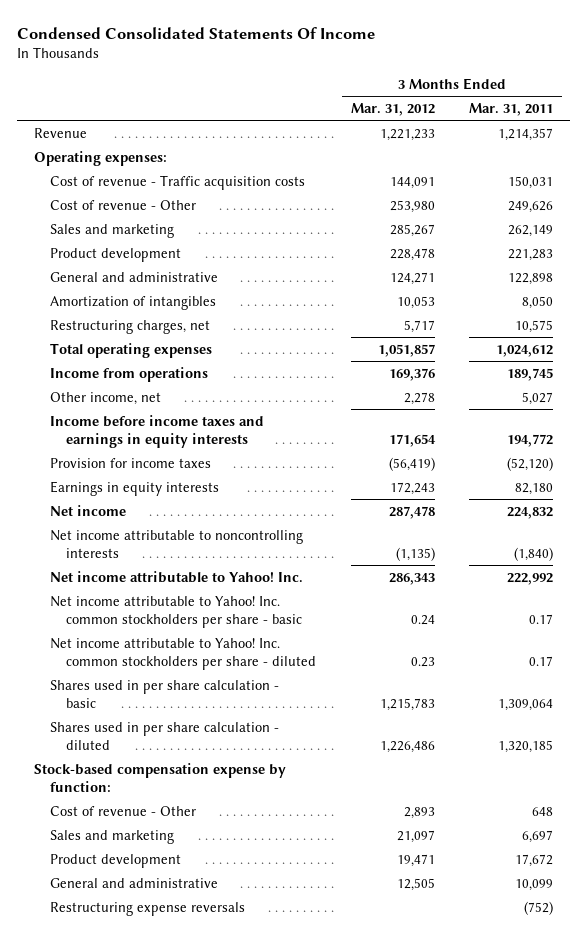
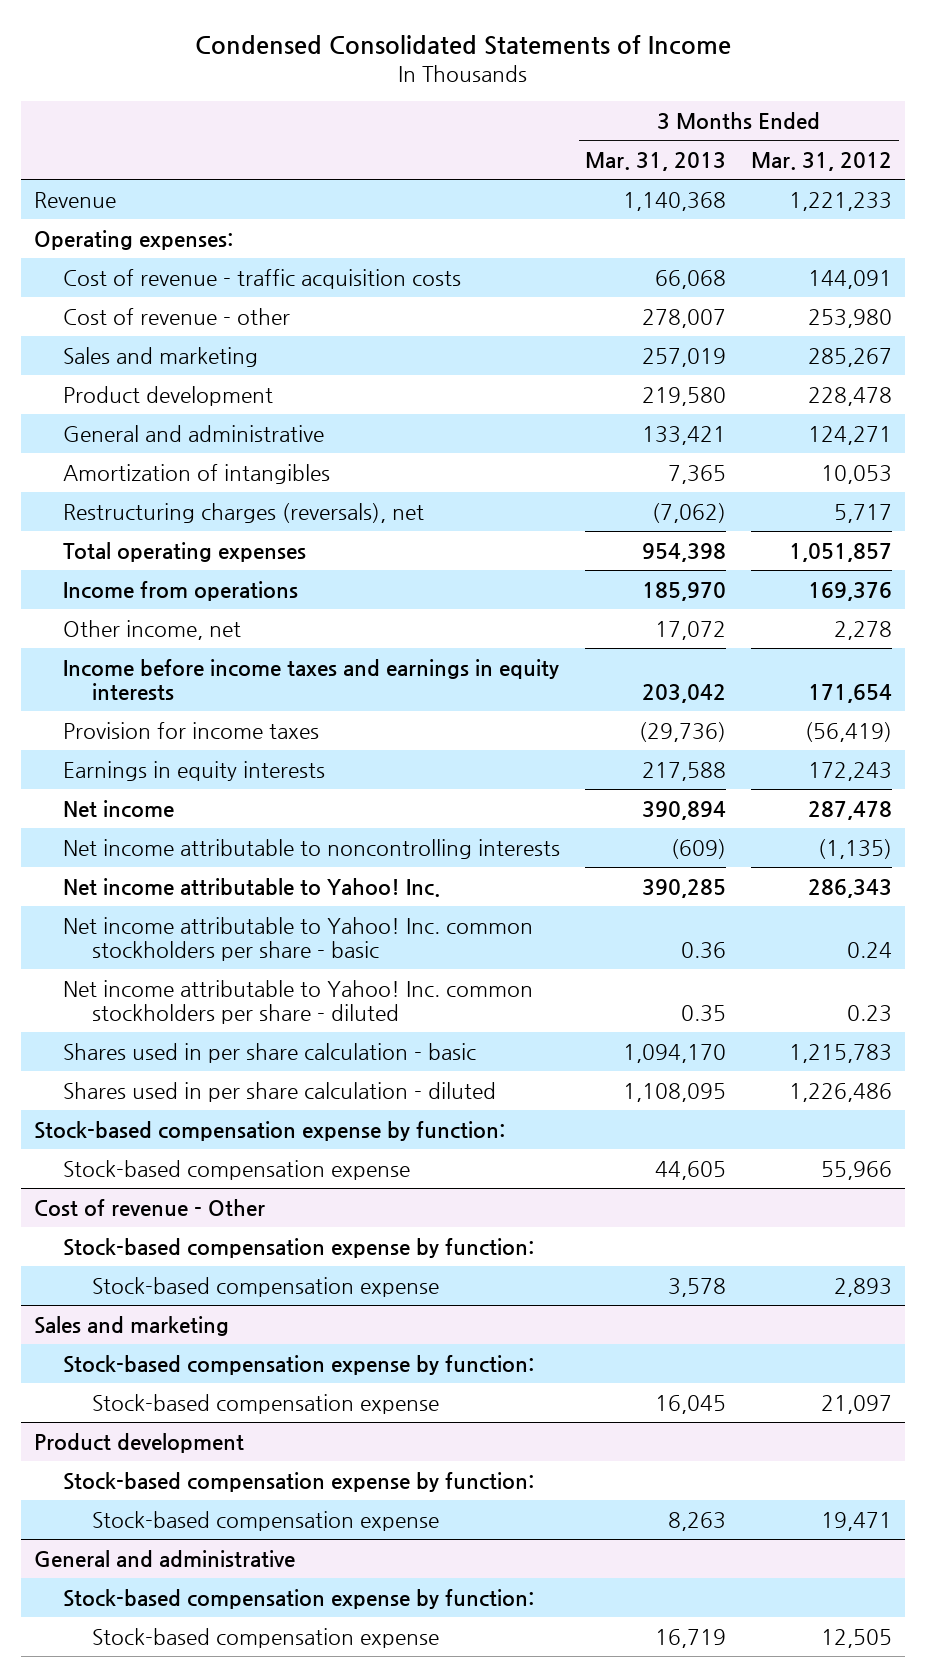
[16,26,375,39] Condensed Consolidated Statements Of Income -> [195,34,732,55] Condensed Consolidated Statements of Income
[469,102,554,116] Mar. 31, 2011 -> none
none -> [585,151,727,171] Mar. 31, 2013
[50,174,306,190] Cost of revenue - Traffic acquisition costs -> [62,268,461,289] Cost of revenue - traffic acquisition costs
[50,199,197,210] Cost of revenue - Other -> [62,307,290,325] Cost of revenue - other
[50,319,211,334] Restructuring charges, net -> [62,502,424,523] Restructuring charges (reversals), net
[50,901,246,916] Restructuring expense reversals -> none
none -> [62,1159,410,1180] Stock-based compensation expense
none -> [33,1198,265,1216] Cost of revenue - Other
none -> [62,1237,534,1258] Stock-based compensation expense by function:
[50,805,197,816] Cost of revenue - Other -> [92,1276,440,1297] Stock-based compensation expense
none -> [33,1315,229,1336] Sales and marketing
none -> [62,1354,534,1375] Stock-based compensation expense by function:
[50,829,175,844] Sales and marketing -> [92,1393,440,1414] Stock-based compensation expense
none -> [33,1432,244,1453] Product development
none -> [62,1471,534,1492] Stock-based compensation expense by function:
[50,853,182,868] Product development -> [92,1510,440,1531] Stock-based compensation expense
none -> [33,1549,295,1567] General and administrative
none -> [62,1588,534,1609] Stock-based compensation expense by function:
[50,877,219,888] General and administrative -> [92,1627,440,1648] Stock-based compensation expense

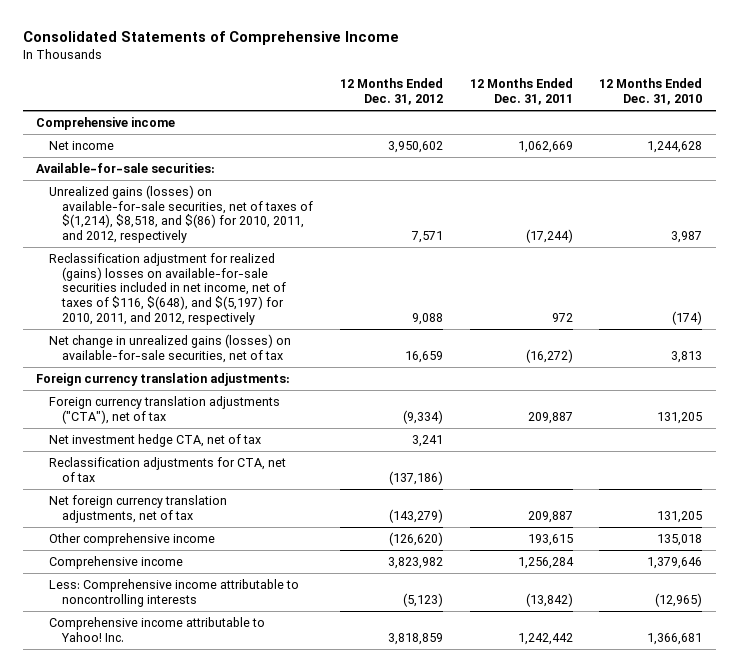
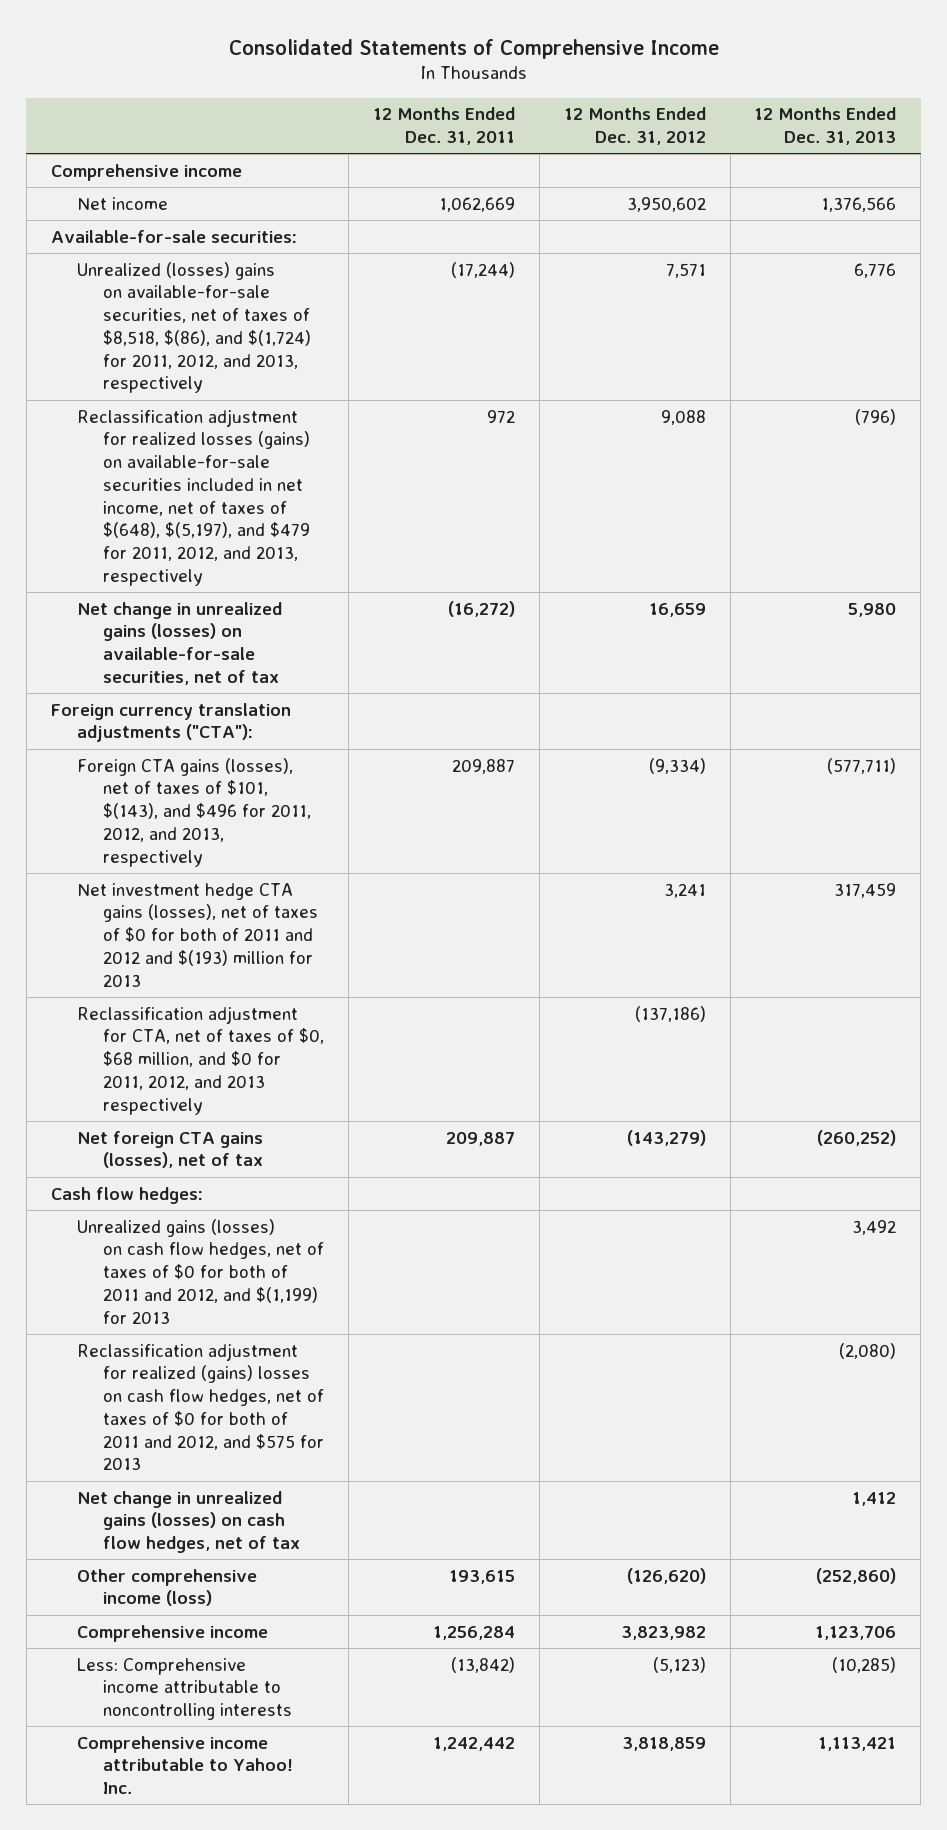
[599,78,703,105] 12 Months Ended Dec. 31, 2010 -> none
none -> [754,107,897,146] 12 Months Ended Dec. 31, 2013
[49,185,314,244] Unrealized gains (losses) on available-for-sale securities, net of taxes of $(1,214), $8,518, and $(86) for 2010, 2011, and 2012, respectively -> [77,261,312,394] Unrealized (losses) gains on available-for-sale securities, net of taxes of $8,518, $(86), and $(1,724) for 2011, 2012, and 2013, respectively
[49,253,287,325] Reclassification adjustment for realized (gains) losses on available-for-sale securities included in net income, net of taxes of $116, $(648), and $(5,197) for 2010, 2011, and 2012, respectively -> [77,408,311,586] Reclassification adjustment for realized losses (gains) on available-for-sale securities included in net income, net of taxes of $(648), $(5,197), and $479 for 2011, 2012, and 2013, respectively
[36,373,291,387] Foreign currency translation adjustments: -> [50,702,291,743] Foreign currency translation adjustments ("CTA"):
[49,396,281,424] Foreign currency translation adjustments ("CTA"), net of tax -> [77,757,312,867] Foreign CTA gains (losses), net of taxes of $101, $(143), and $496 for 2011, 2012, and 2013, respectively
[49,434,262,448] Net investment hedge CTA, net of tax -> [77,882,319,987] Net investment hedge CTA gains (losses), net of taxes of $0 for both of 2011 and 2012 and $(193) million for 2013
[49,457,287,482] Reclassification adjustments for CTA, net of tax -> [77,1005,325,1115] Reclassification adjustment for CTA, net of taxes of $0, $68 million, and $0 for 2011, 2012, and 2013 respectively
[49,495,228,523] Net foreign currency translation adjustments, net of tax -> [77,1130,264,1169] Net foreign CTA gains (losses), net of tax
none -> [50,1186,203,1204] Cash flow hedges:
none -> [77,1218,325,1324] Unrealized gains (losses) on cash flow hedges, net of taxes of $0 for both of 2011 and 2012, and $(1,199) for 2013
none -> [77,1342,325,1471] Reclassification adjustment for realized (gains) losses on cash flow hedges, net of taxes of $0 for both of 2011 and 2012, and $575 for 2013
none -> [77,1490,301,1554] Net change in unrealized gains (losses) on cash flow hedges, net of tax
[49,533,216,547] Other comprehensive income -> [77,1568,258,1607] Other comprehensive income (loss)

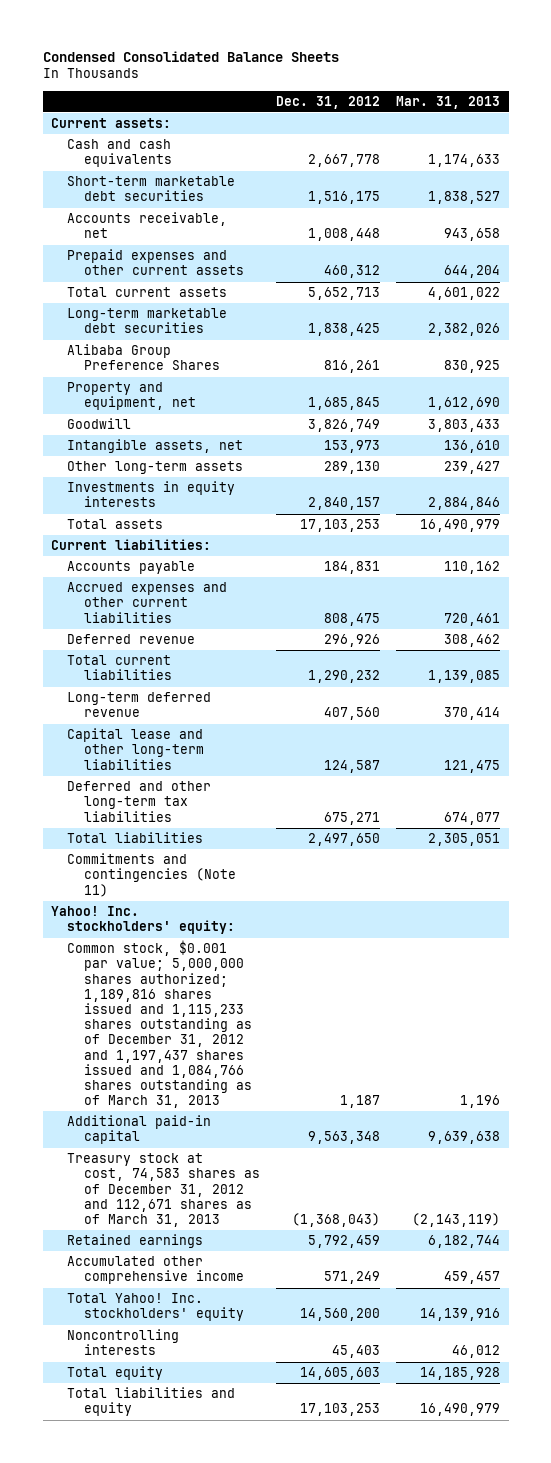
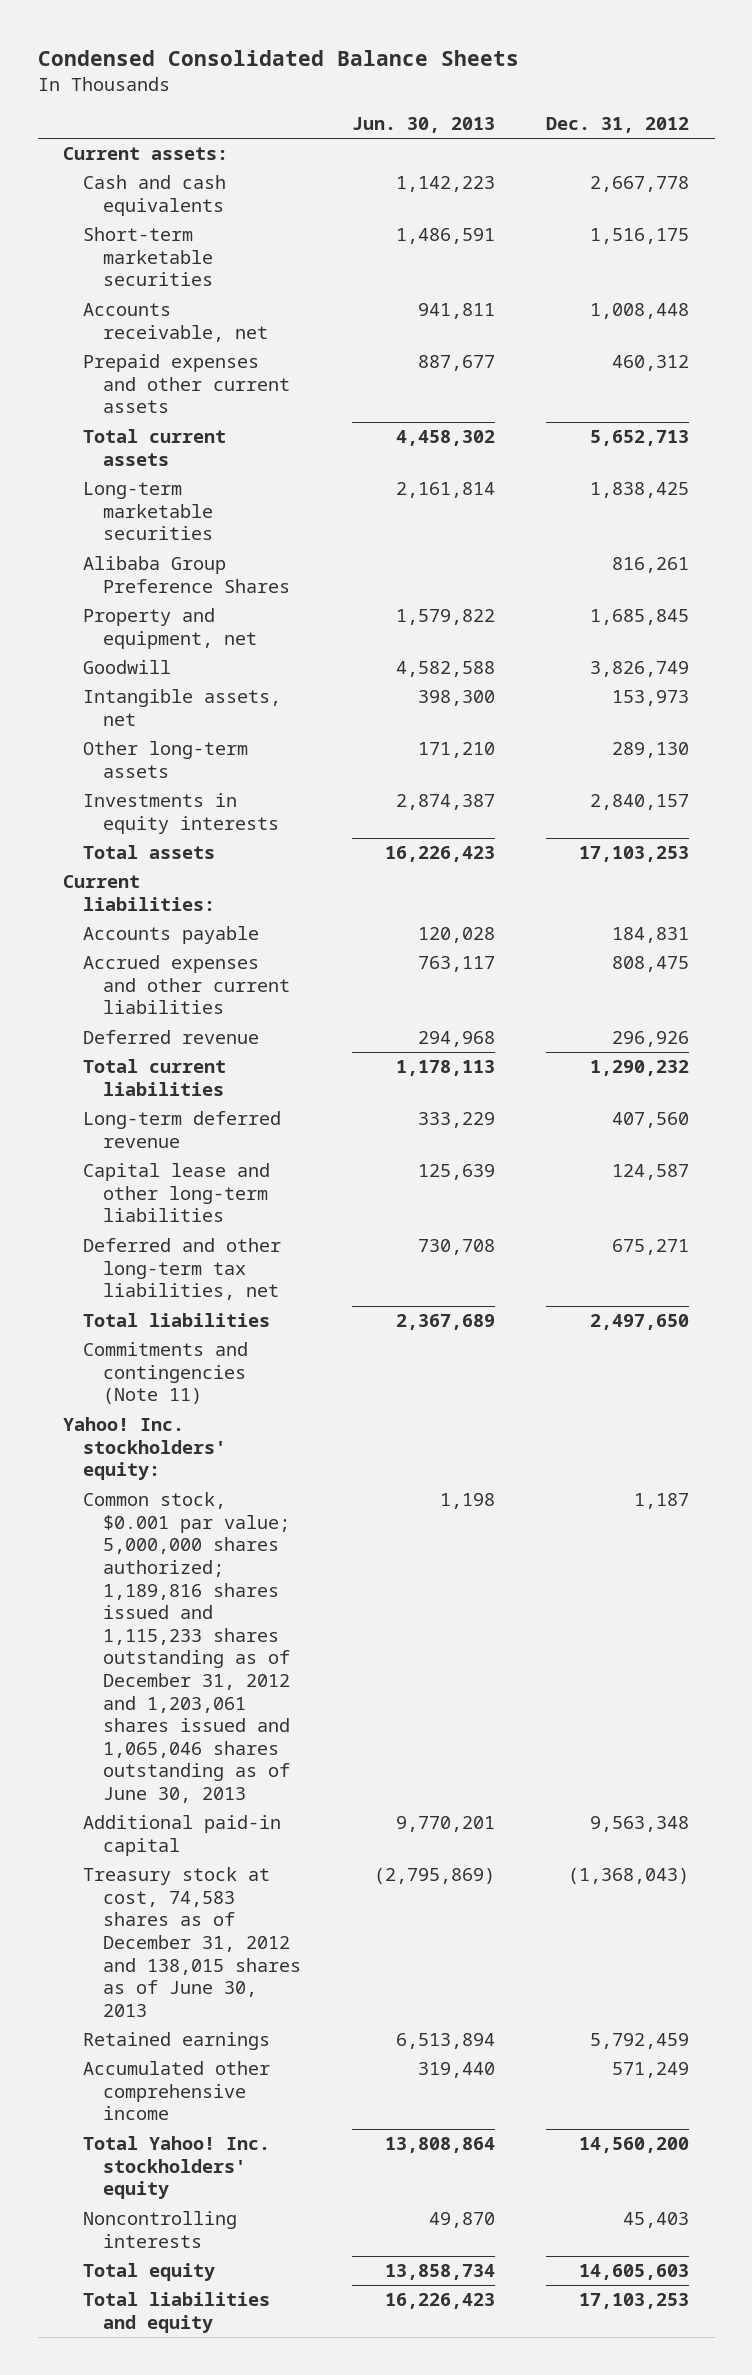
[396,95,501,109] Mar. 31, 2013 -> none
none -> [352,117,496,134] Jun. 30, 2013
[67,176,236,202] Short-term marketable debt securities -> [83,227,214,287] Short-term marketable securities
[67,308,228,334] Long-term marketable debt securities -> [83,482,214,541] Long-term marketable securities
[67,781,212,822] Deferred and other long-term tax liabilities -> [83,1238,282,1301] Deferred and other long-term tax liabilities, net
[67,940,252,1109] Common stock, $0.001 par value; 5,000,000 shares authorized; 1,189,816 shares issued and 1,115,233 shares outstanding as of December 31, 2012 and 1,197,437 shares issued and 1,084,766 shares outstanding as of March 31, 2013 -> [83,1492,291,1804] Common stock, $0.001 par value; 5,000,000 shares authorized; 1,189,816 shares issued and 1,115,233 shares outstanding as of December 31, 2012 and 1,203,061 shares issued and 1,065,046 shares outstanding as of June 30, 2013
[67,1153,260,1227] Treasury stock at cost, 74,583 shares as of December 31, 2012 and 112,671 shares as of March 31, 2013 -> [83,1867,302,2017] Treasury stock at cost, 74,583 shares as of December 31, 2012 and 138,015 shares as of June 30, 2013

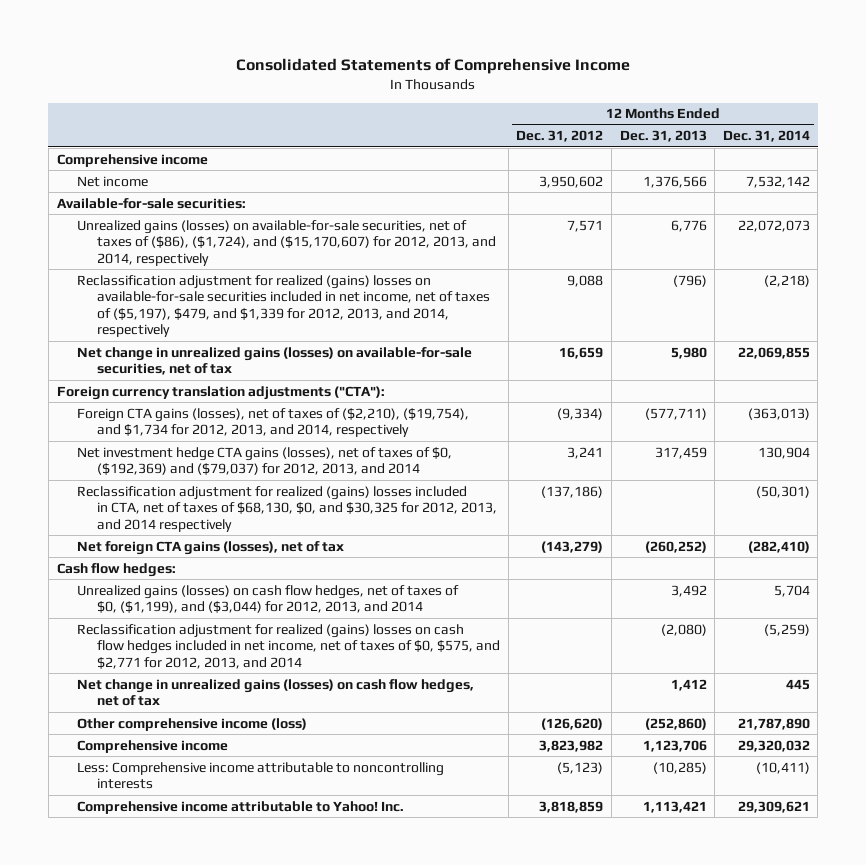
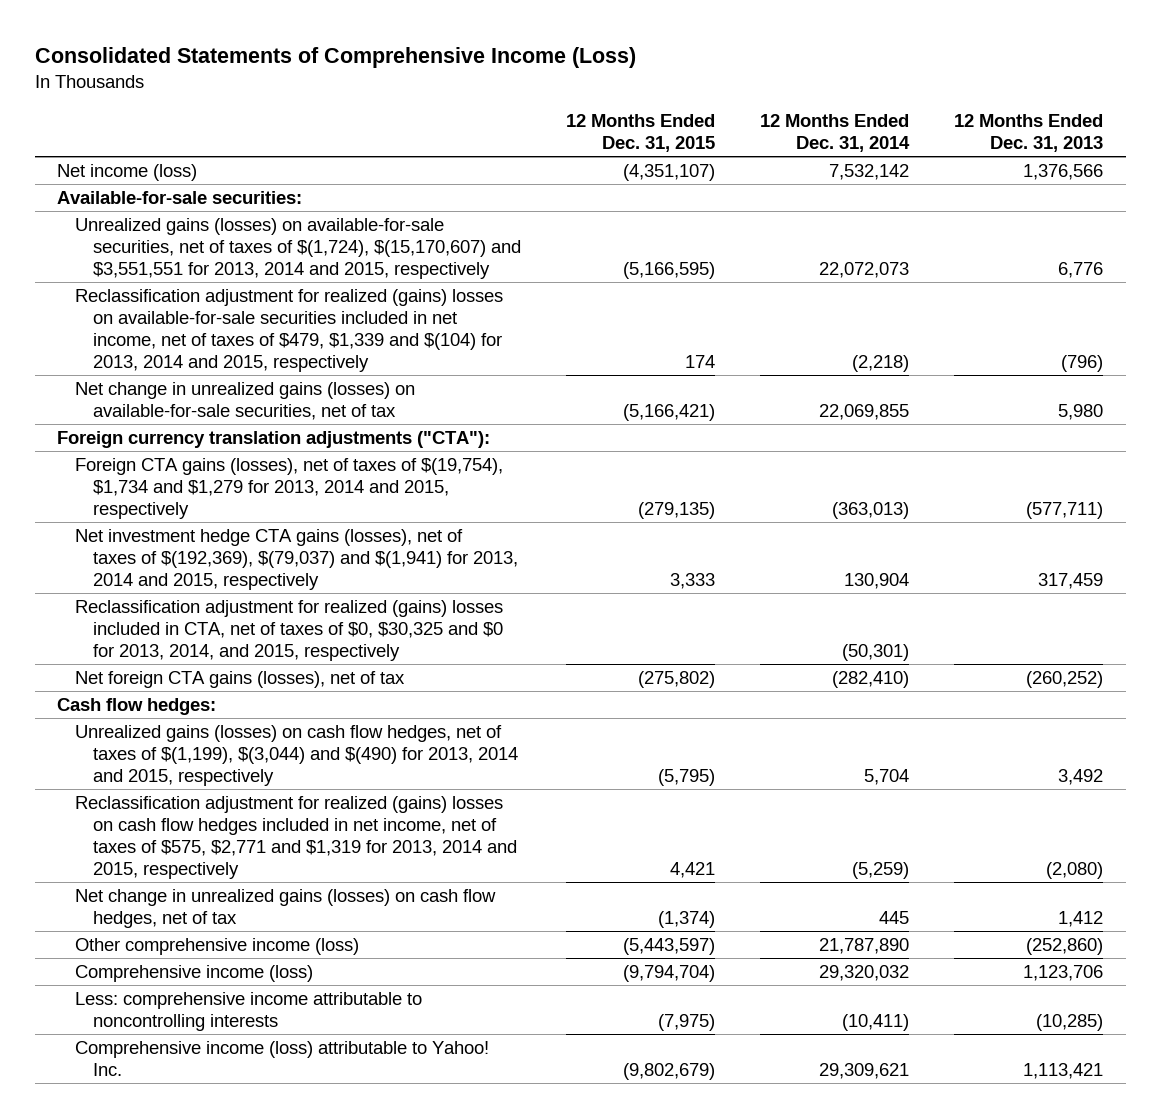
[236,58,631,75] Consolidated Statements of Comprehensive Income -> [34,47,636,69] Consolidated Statements of Comprehensive Income (Loss)
[516,130,604,143] Dec. 31, 2012 -> none
none -> [566,114,716,153] 12 Months Ended Dec. 31, 2015
[56,153,208,167] Comprehensive income -> none
[76,175,148,187] Net income -> [57,164,198,182] Net income (loss)
[76,219,497,266] Unrealized gains (losses) on available-for-sale securities, net of taxes of ($86), ($1,724), and ($15,170,607) for 2012, 2013, and 2014, respectively -> [75,218,522,280] Unrealized gains (losses) on available-for-sale securities, net of taxes of $(1,724), $(15,170,607) and $3,551,551 for 2013, 2014 and 2015, respectively
[76,274,491,338] Reclassification adjustment for realized (gains) losses on available-for-sale securities included in net income, net of taxes of ($5,197), $479, and $1,339 for 2012, 2013, and 2014, respectively -> [75,289,504,373] Reclassification adjustment for realized (gains) losses on available-for-sale securities included in net income, net of taxes of $479, $1,339 and $(104) for 2013, 2014 and 2015, respectively
[76,407,469,438] Foreign CTA gains (losses), net of taxes of ($2,210), ($19,754), and $1,734 for 2012, 2013, and 2014, respectively -> [75,458,504,520] Foreign CTA gains (losses), net of taxes of $(19,754), $1,734 and $1,279 for 2013, 2014 and 2015, respectively
[76,446,452,476] Net investment hedge CTA gains (losses), net of taxes of $0, ($192,369) and ($79,037) for 2012, 2013, and 2014 -> [75,529,519,591] Net investment hedge CTA gains (losses), net of taxes of $(192,369), $(79,037) and $(1,941) for 2013, 2014 and 2015, respectively
[76,485,498,532] Reclassification adjustment for realized (gains) losses included in CTA, net of taxes of $68,130, $0, and $30,325 for 2012, 2013, and 2014 respectively -> [75,600,504,662] Reclassification adjustment for realized (gains) losses included in CTA, net of taxes of $0, $30,325 and $0 for 2013, 2014, and 2015, respectively
[76,584,459,614] Unrealized gains (losses) on cash flow hedges, net of taxes of $0, ($1,199), and ($3,044) for 2012, 2013, and 2014 -> [75,725,519,787] Unrealized gains (losses) on cash flow hedges, net of taxes of $(1,199), $(3,044) and $(490) for 2013, 2014 and 2015, respectively
[76,623,501,669] Reclassification adjustment for realized (gains) losses on cash flow hedges included in net income, net of taxes of $0, $575, and $2,771 for 2012, 2013, and 2014 -> [75,796,518,880] Reclassification adjustment for realized (gains) losses on cash flow hedges included in net income, net of taxes of $575, $2,771 and $1,319 for 2013, 2014 and 2015, respectively
[76,739,228,753] Comprehensive income -> [75,965,314,983] Comprehensive income (loss)
[76,761,444,790] Less: Comprehensive income attributable to noncontrolling interests -> [75,992,423,1032] Less: comprehensive income attributable to noncontrolling interests
[76,800,404,814] Comprehensive income attributable to Yahoo! Inc. -> [75,1041,490,1077] Comprehensive income (loss) attributable to Yahoo! Inc.

